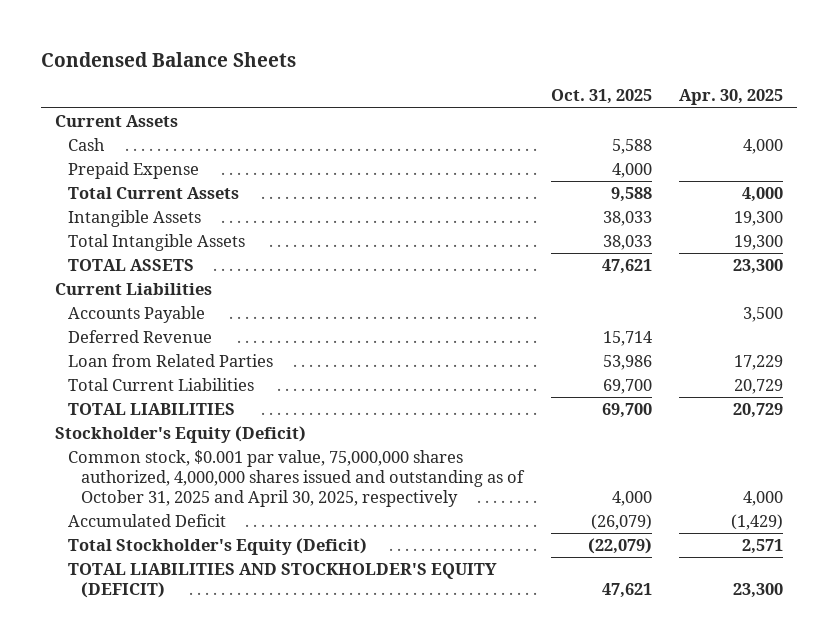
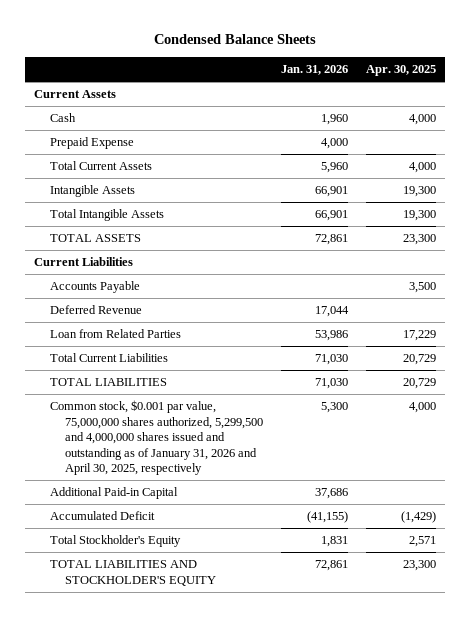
[550,89,652,105] Oct. 31, 2025 -> none
none -> [281,65,349,76] Jan. 31, 2026
[55,426,307,444] Stockholder's Equity (Deficit) -> none
[67,450,525,507] Common stock, $0.001 par value, 75,000,000 shares authorized, 4,000,000 shares issued and outstanding as of October 31, 2025 and April 30, 2025, respectively -> [49,400,264,475] Common stock, $0.001 par value, 75,000,000 shares authorized, 5,299,500 and 4,000,000 shares issued and outstanding as of January 31, 2026 and April 30, 2025, respectively
none -> [49,487,178,500] Additional Paid-in Capital
[67,538,367,556] Total Stockholder's Equity (Deficit) -> [49,535,181,548] Total Stockholder's Equity
[67,563,497,598] TOTAL LIABILITIES AND STOCKHOLDER'S EQUITY (DEFICIT) -> [49,560,217,586] TOTAL LIABILITIES AND STOCKHOLDER'S EQUITY

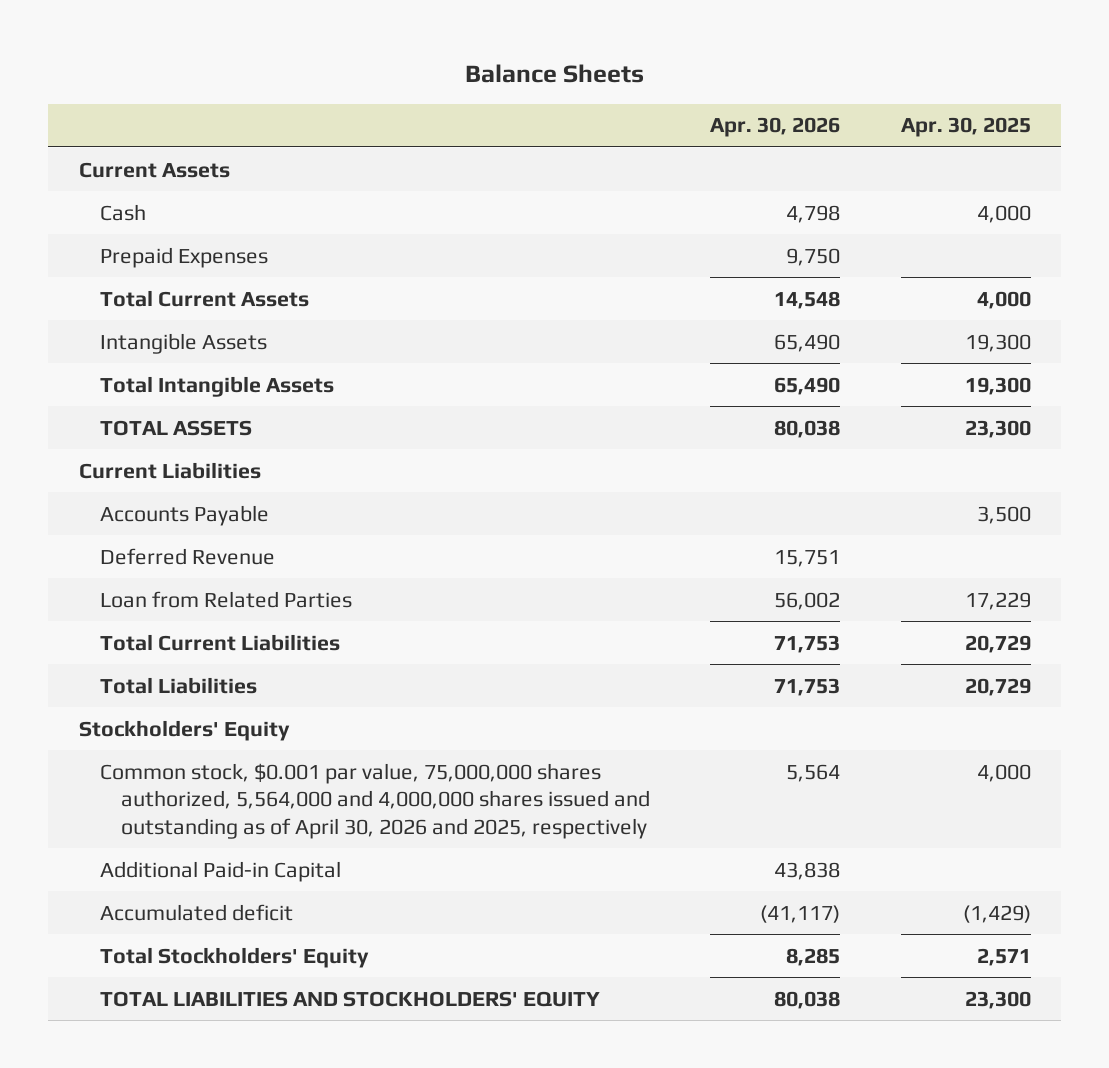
[154,34,317,45] Condensed Balance Sheets -> [464,63,644,83] Balance Sheets
[281,65,349,76] Jan. 31, 2026 -> none
none -> [710,117,841,138] Apr. 30, 2026
[49,137,134,150] Prepaid Expense -> [99,246,268,268] Prepaid Expenses
[49,378,167,387] TOTAL LIABILITIES -> [99,676,257,694] Total Liabilities
none -> [78,719,290,741] Stockholders' Equity
[49,400,264,475] Common stock, $0.001 par value, 75,000,000 shares authorized, 5,299,500 and 4,000,000 shares issued and outstanding as of January 31, 2026 and April 30, 2025, respectively -> [99,762,650,839] Common stock, $0.001 par value, 75,000,000 shares authorized, 5,564,000 and 4,000,000 shares issued and outstanding as of April 30, 2026 and 2025, respectively
[49,511,155,521] Accumulated Deficit -> [99,903,293,921] Accumulated deficit
[49,535,181,548] Total Stockholder's Equity -> [99,946,369,968] Total Stockholders' Equity
[49,560,217,586] TOTAL LIABILITIES AND STOCKHOLDER'S EQUITY -> [99,990,600,1007] TOTAL LIABILITIES AND STOCKHOLDERS' EQUITY

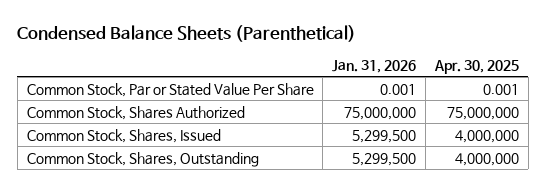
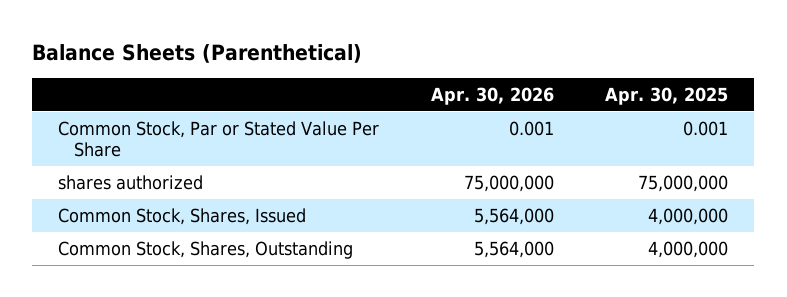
[17,25,357,43] Condensed Balance Sheets (Parenthetical) -> [32,44,363,64] Balance Sheets (Parenthetical)
[332,60,417,74] Jan. 31, 2026 -> none
none -> [430,86,554,105] Apr. 30, 2026
[26,105,245,120] Common Stock, Shares Authorized -> [58,175,204,191] shares authorized

